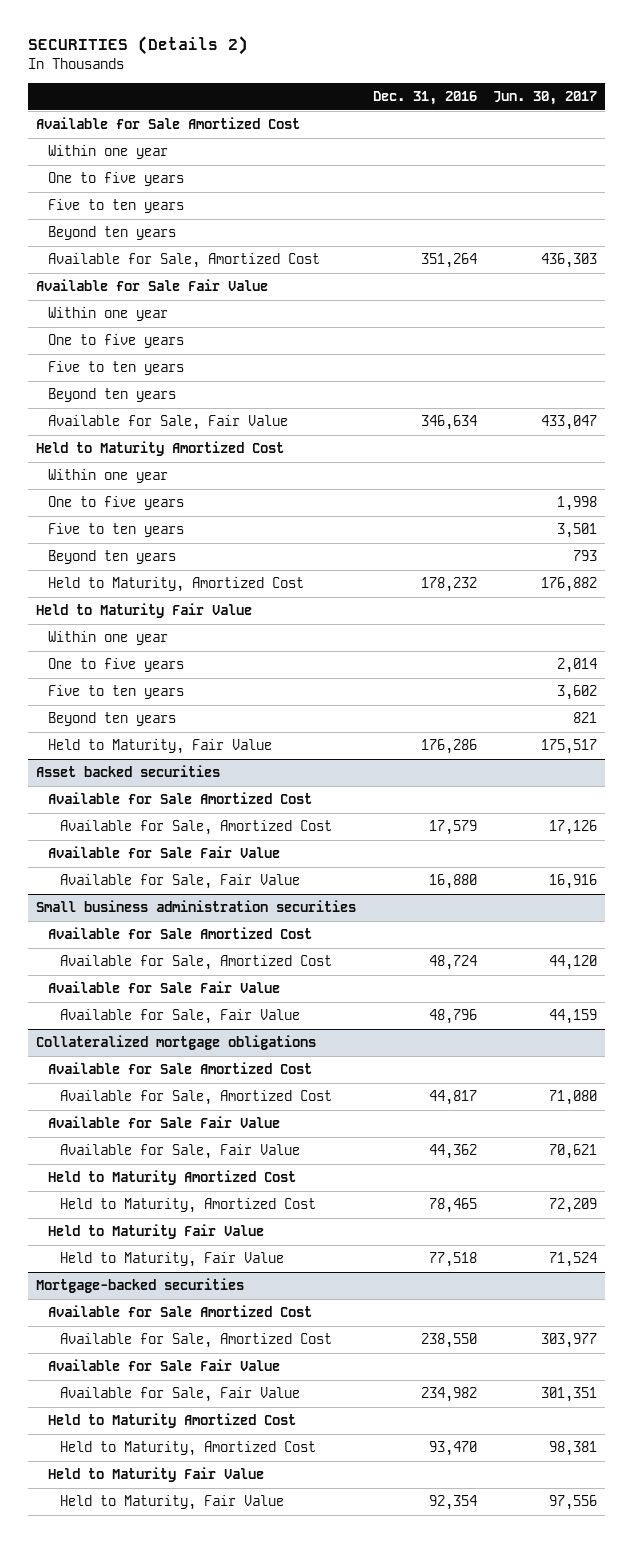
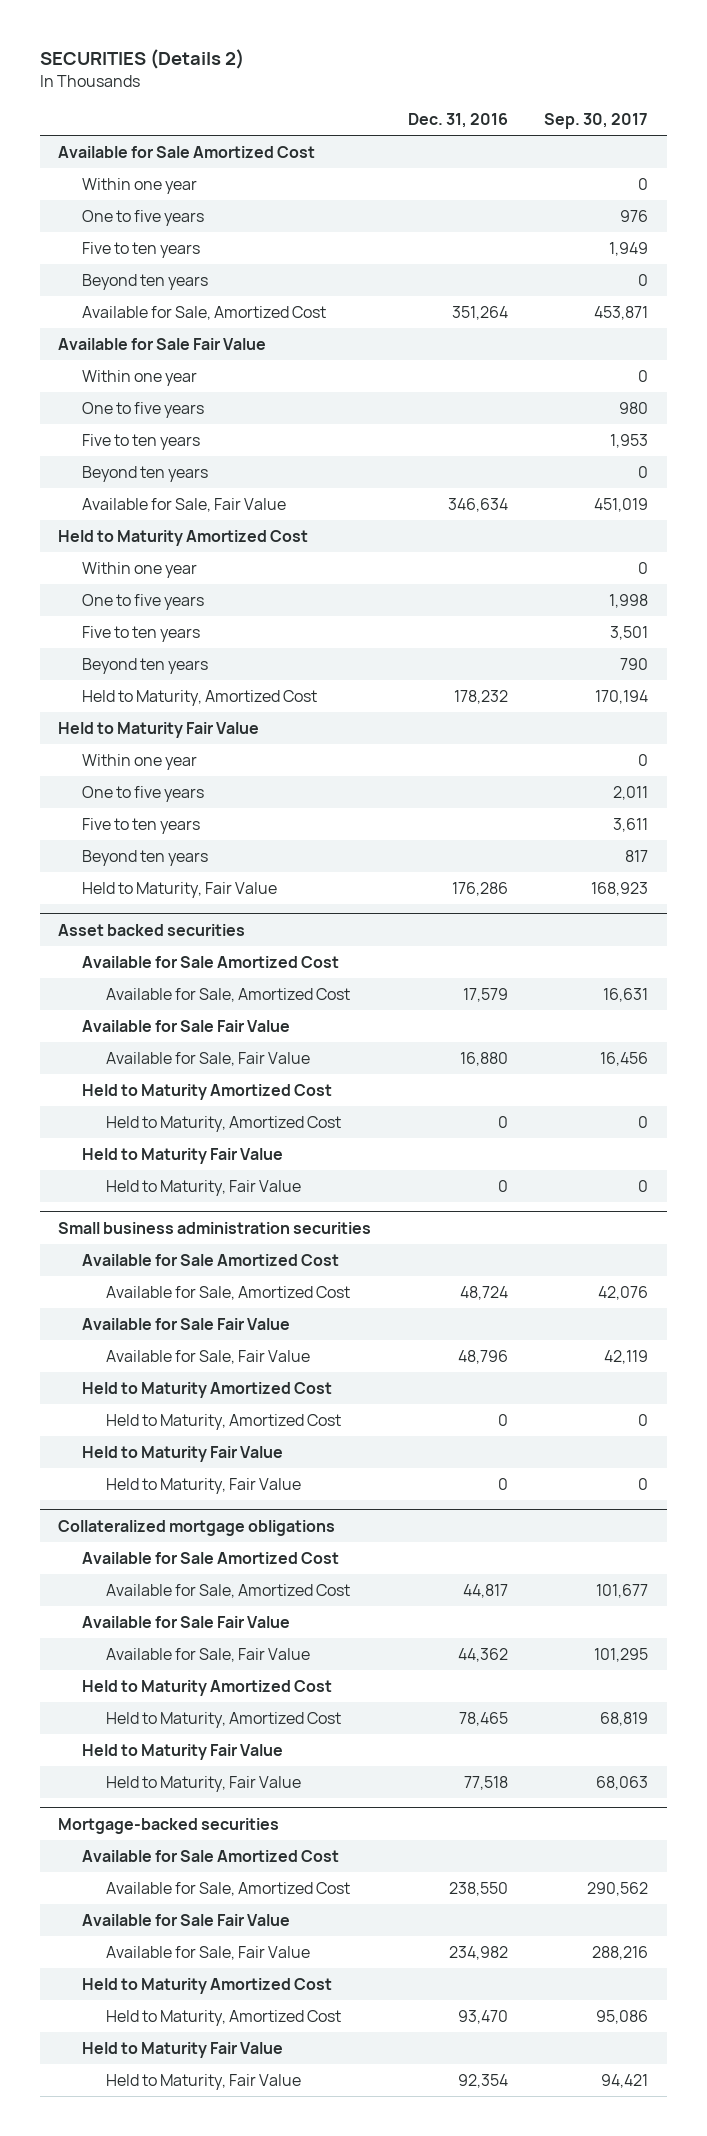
[492,90,597,105] Jun. 30, 2017 -> none
none -> [544,113,649,130] Sep. 30, 2017
none -> [82,1083,333,1100] Held to Maturity Amortized Cost
none -> [105,1115,341,1132] Held to Maturity, Amortized Cost
none -> [82,1147,284,1164] Held to Maturity Fair Value
none -> [105,1179,301,1196] Held to Maturity, Fair Value
none -> [82,1381,333,1398] Held to Maturity Amortized Cost
none -> [105,1413,341,1430] Held to Maturity, Amortized Cost
none -> [82,1445,284,1462] Held to Maturity Fair Value
none -> [105,1477,301,1494] Held to Maturity, Fair Value

